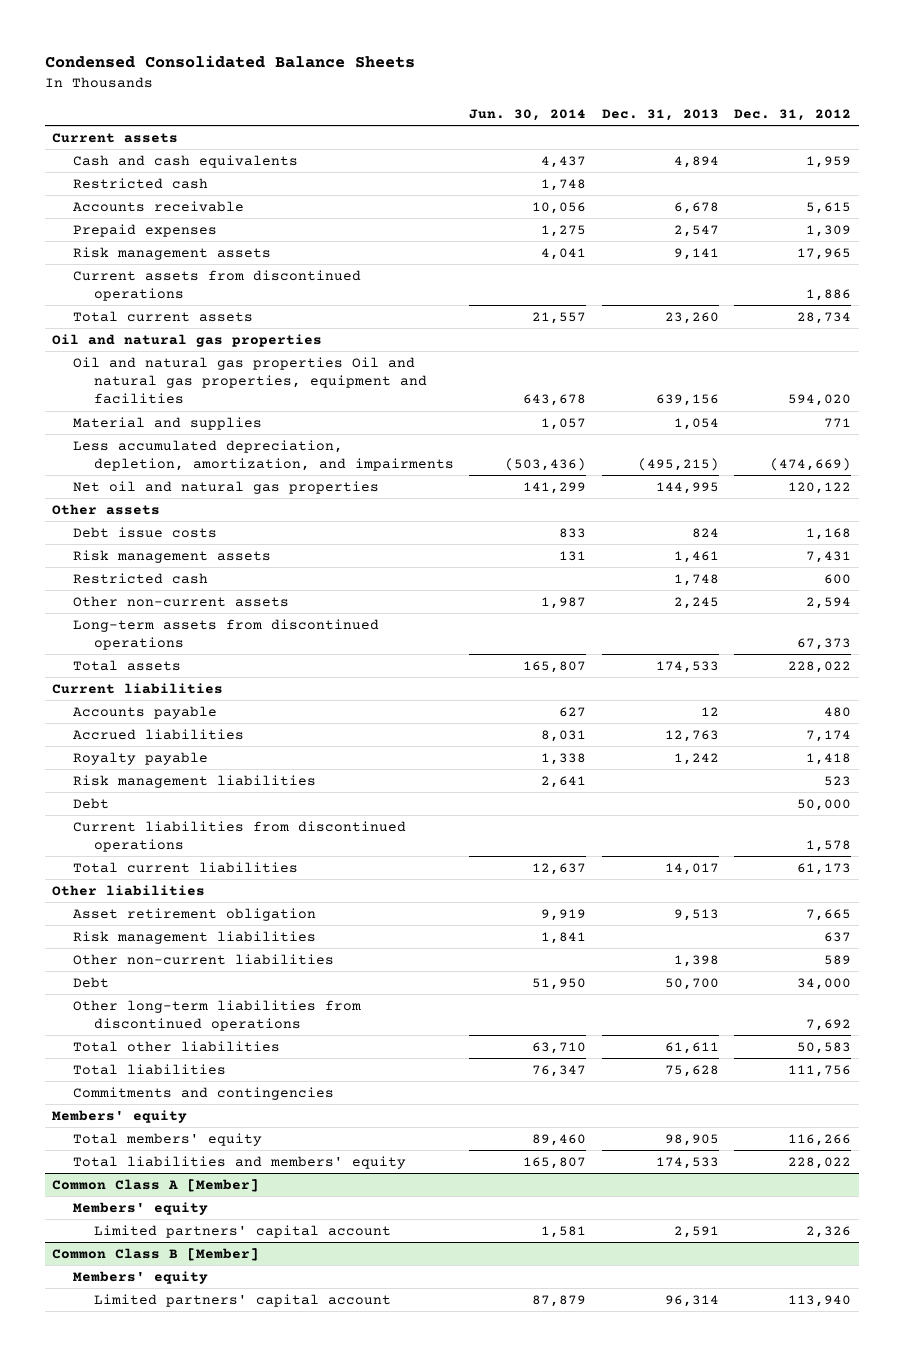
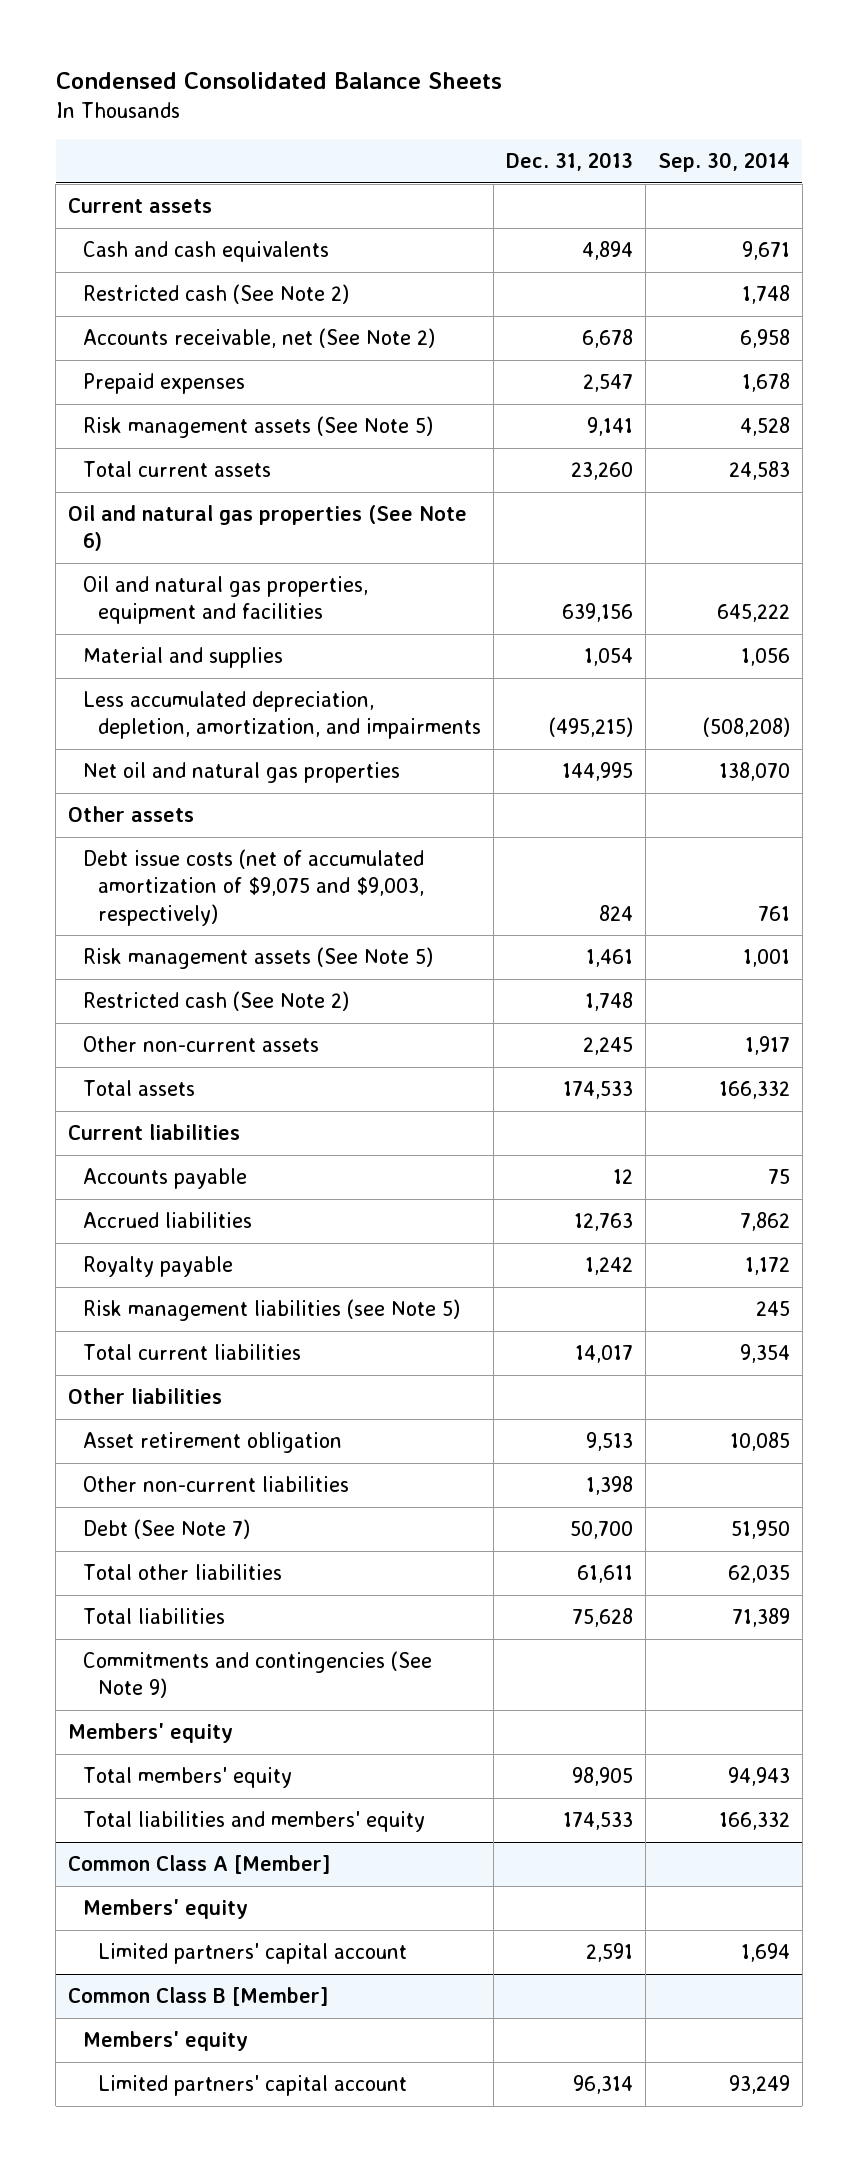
[469,108,587,121] Jun. 30, 2014 -> none
[734,108,852,121] Dec. 31, 2012 -> none
none -> [657,152,790,173] Sep. 30, 2014
[72,177,208,189] Restricted cash -> [83,284,350,305] Restricted cash (See Note 2)
[72,200,244,212] Accounts receivable -> [83,328,436,349] Accounts receivable, net (See Note 2)
[72,269,361,302] Current assets from discontinued operations -> none
[72,246,271,260] Risk management assets -> [83,416,434,439] Risk management assets (See Note 5)
[52,333,323,347] Oil and natural gas properties -> [68,505,468,552] Oil and natural gas properties (See Note 6)
[72,356,427,405] Oil and natural gas properties Oil and natural gas properties, equipment and facilities -> [83,576,369,625] Oil and natural gas properties, equipment and facilities
[72,526,217,538] Debt issue costs -> [83,849,425,926] Debt issue costs (net of accumulated amortization of $9,075 and $9,003, respectively)
[72,549,271,563] Risk management assets -> [83,947,434,970] Risk management assets (See Note 5)
[72,572,208,584] Restricted cash -> [83,991,350,1012] Restricted cash (See Note 2)
[72,618,379,651] Long-term assets from discontinued operations -> none
[72,797,109,809] Debt -> none
[72,820,406,853] Current liabilities from discontinued operations -> none
[72,774,316,788] Risk management liabilities -> [83,1299,461,1322] Risk management liabilities (see Note 5)
[72,930,316,944] Risk management liabilities -> none
[72,999,361,1032] Other long-term liabilities from discontinued operations -> none
[72,976,109,988] Debt -> [83,1519,251,1540] Debt (See Note 7)
[72,1086,334,1100] Commitments and contingencies -> [83,1651,433,1699] Commitments and contingencies (See Note 9)

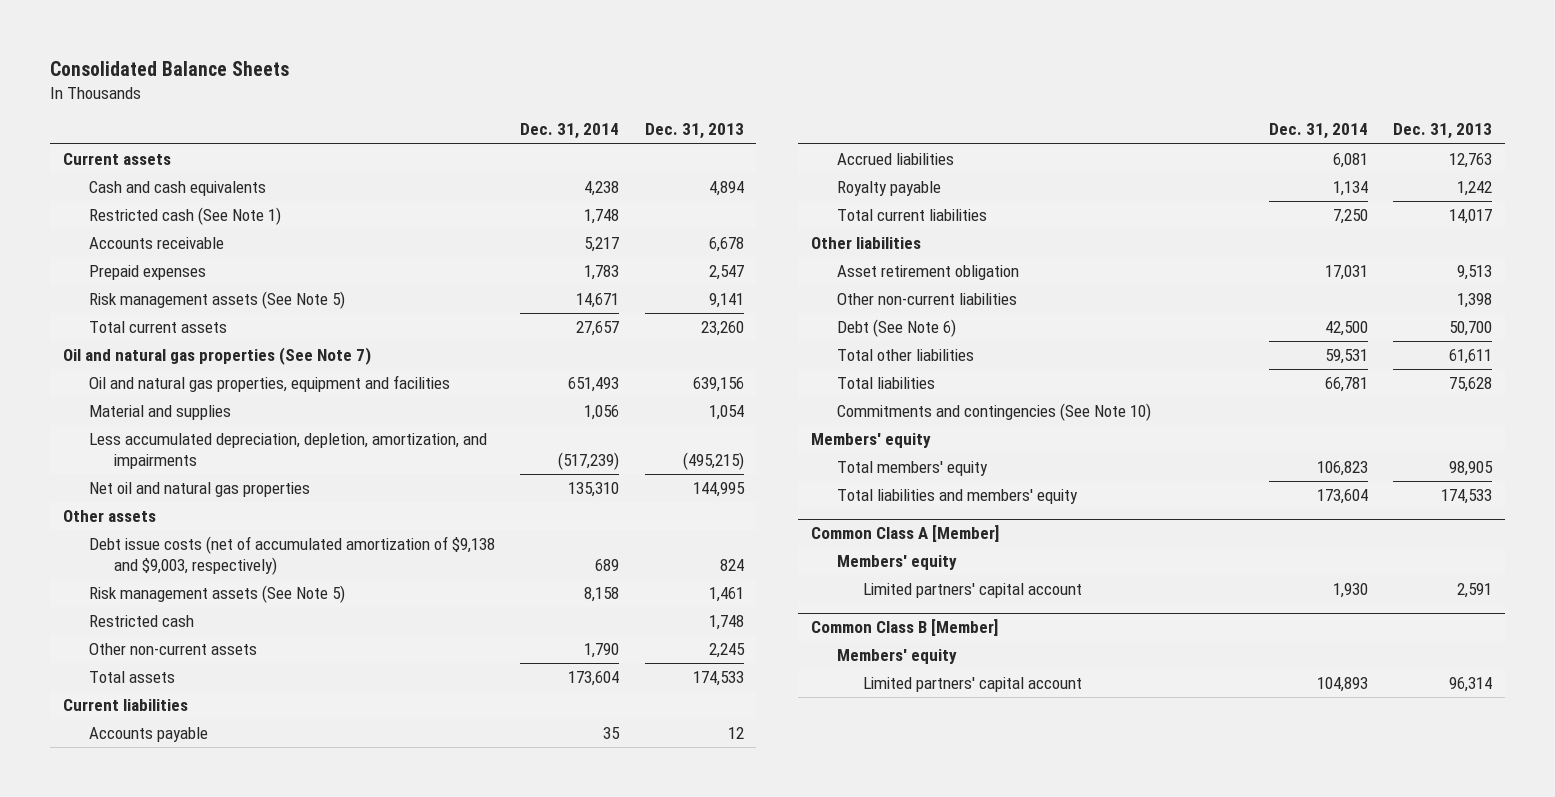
[55,71,502,89] Condensed Consolidated Balance Sheets -> [49,61,289,77] Consolidated Balance Sheets
[657,152,790,173] Sep. 30, 2014 -> none
none -> [520,123,620,140] Dec. 31, 2014
[83,284,350,305] Restricted cash (See Note 2) -> [88,206,281,225] Restricted cash (See Note 1)
[83,328,436,349] Accounts receivable, net (See Note 2) -> [88,236,224,249] Accounts receivable
[68,505,468,552] Oil and natural gas properties (See Note 6) -> [62,346,371,365] Oil and natural gas properties (See Note 7)
[83,849,425,926] Debt issue costs (net of accumulated amortization of $9,075 and $9,003, respectively) -> [88,535,495,575] Debt issue costs (net of accumulated amortization of $9,138 and $9,003, respectively)
[83,991,350,1012] Restricted cash (See Note 2) -> [88,614,194,627] Restricted cash
[83,1299,461,1322] Risk management liabilities (see Note 5) -> none
[83,1519,251,1540] Debt (See Note 7) -> [836,318,956,337] Debt (See Note 6)
[83,1651,433,1699] Commitments and contingencies (See Note 9) -> [836,402,1151,421] Commitments and contingencies (See Note 10)

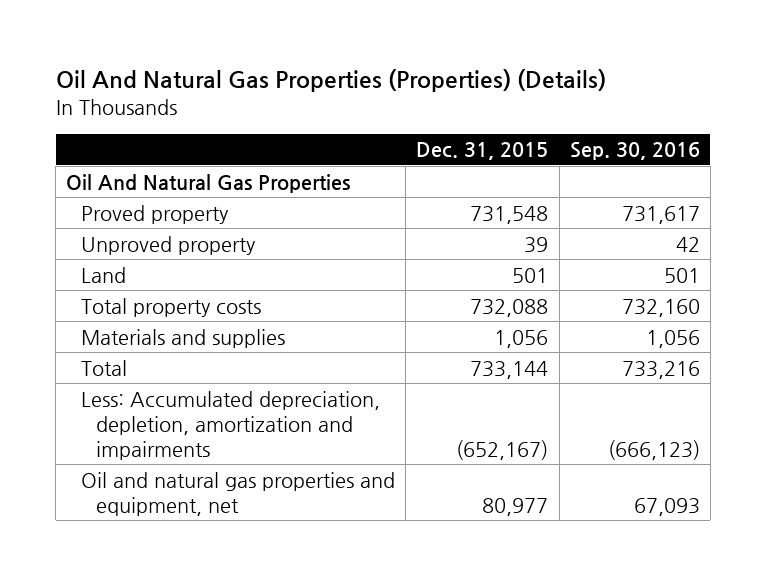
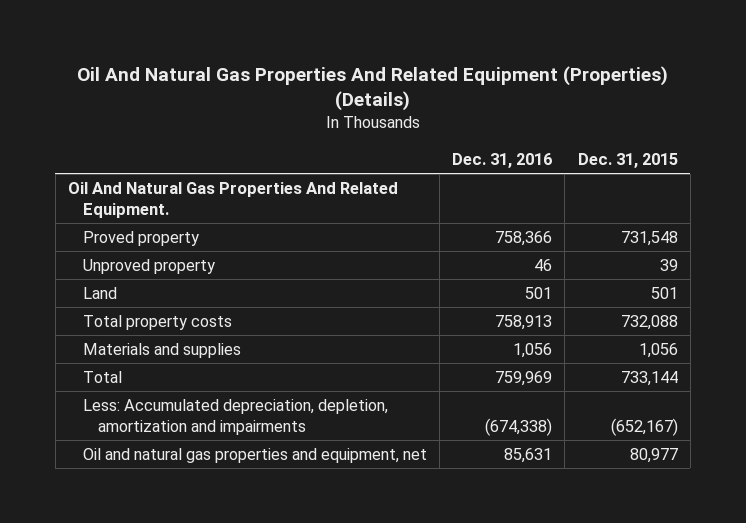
[55,68,606,92] Oil And Natural Gas Properties (Properties) (Details) -> [76,65,668,112] Oil And Natural Gas Properties And Related Equipment (Properties) (Details)
[569,142,700,161] Sep. 30, 2016 -> none
none -> [452,152,553,168] Dec. 31, 2016
[66,173,351,193] Oil And Natural Gas Properties -> [67,182,398,219] Oil And Natural Gas Properties And Related Equipment.

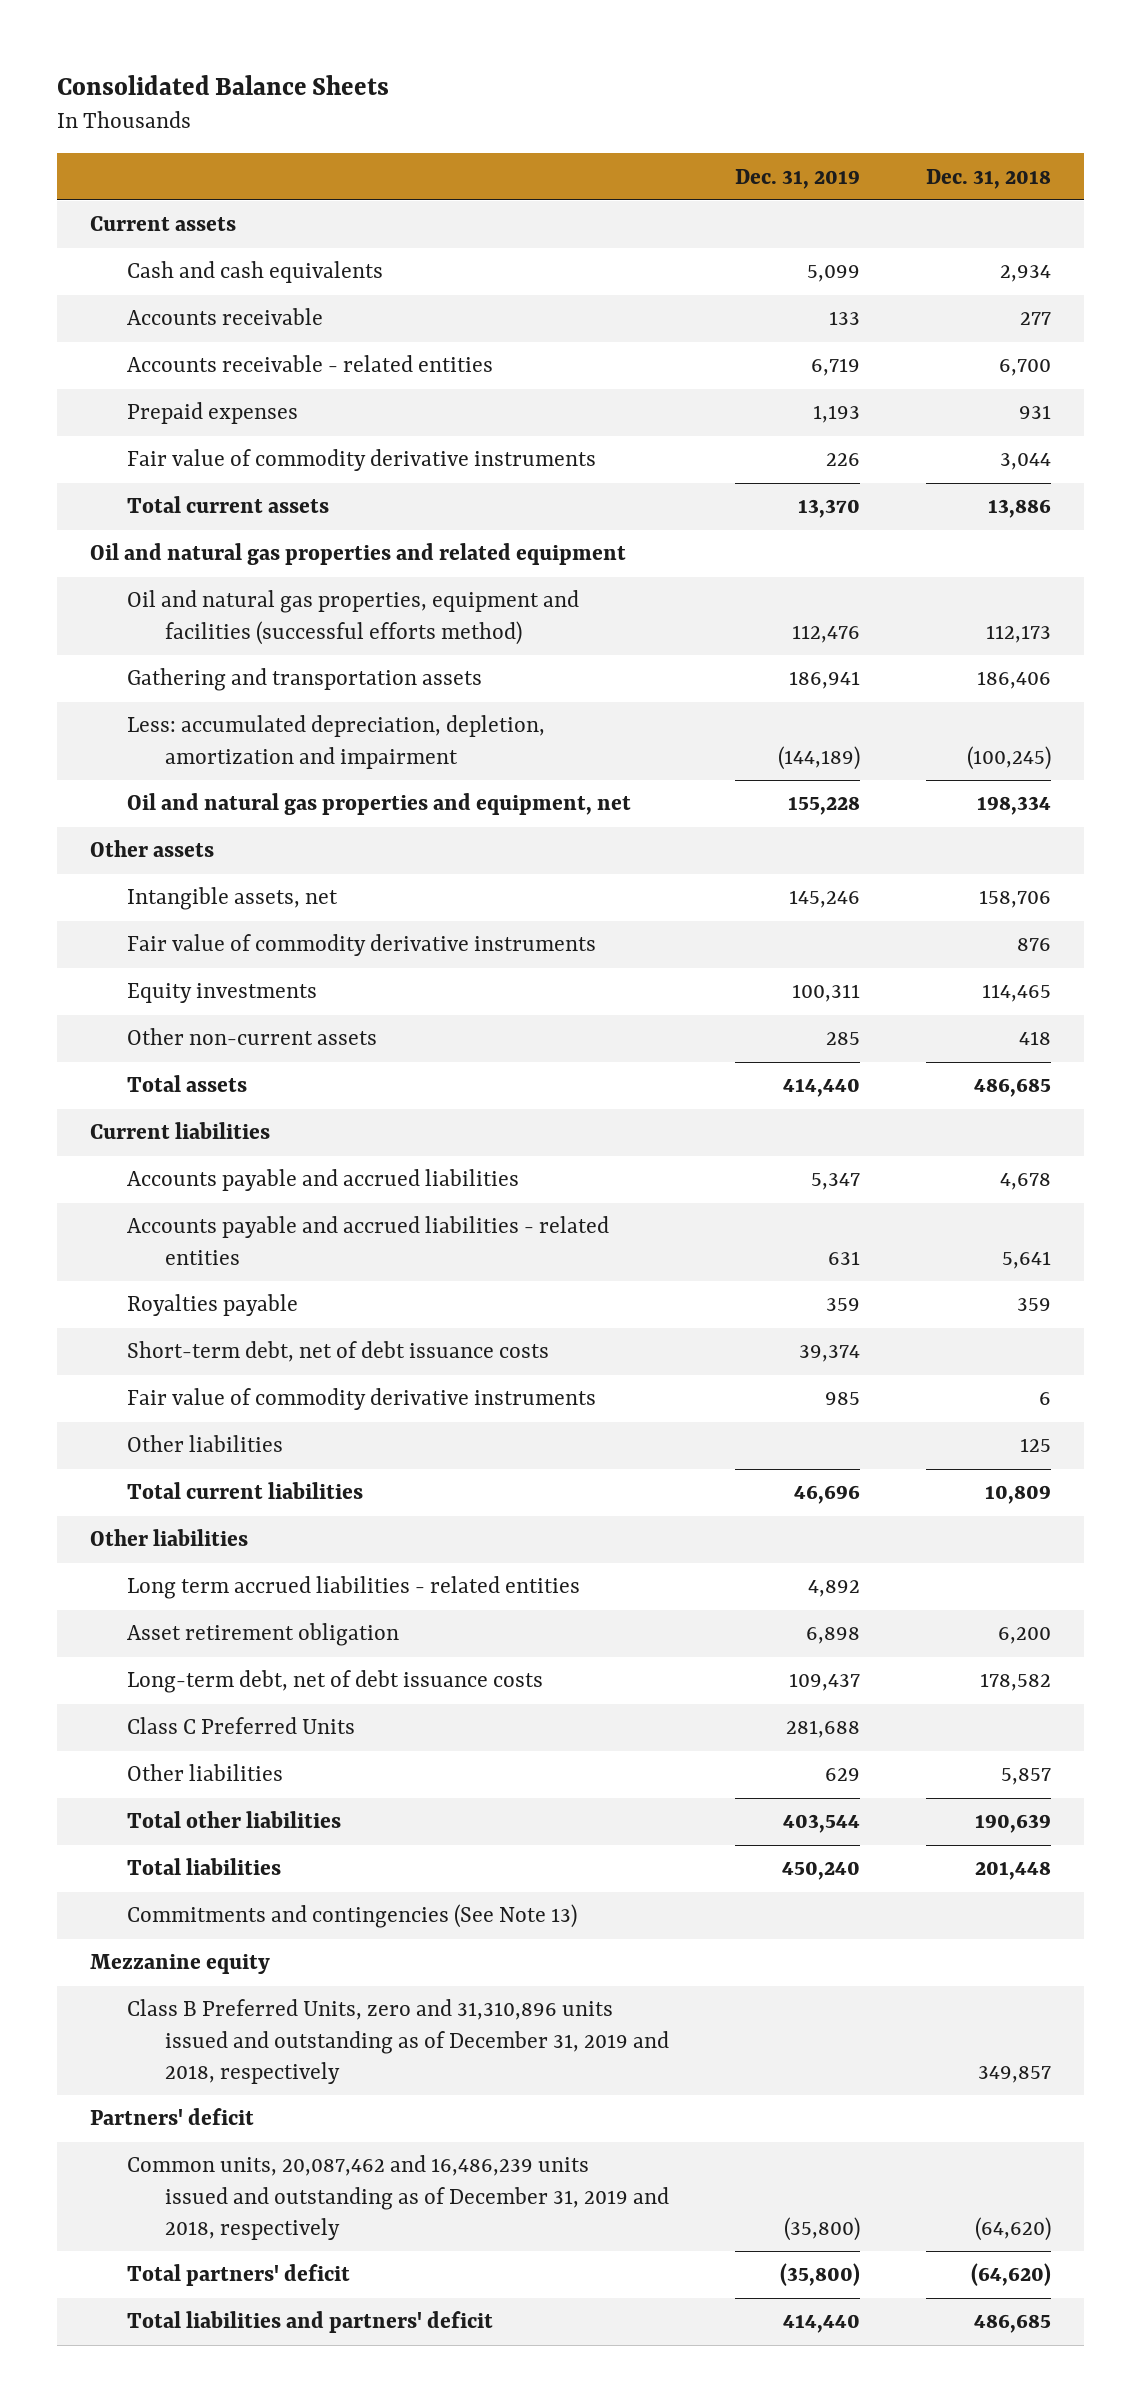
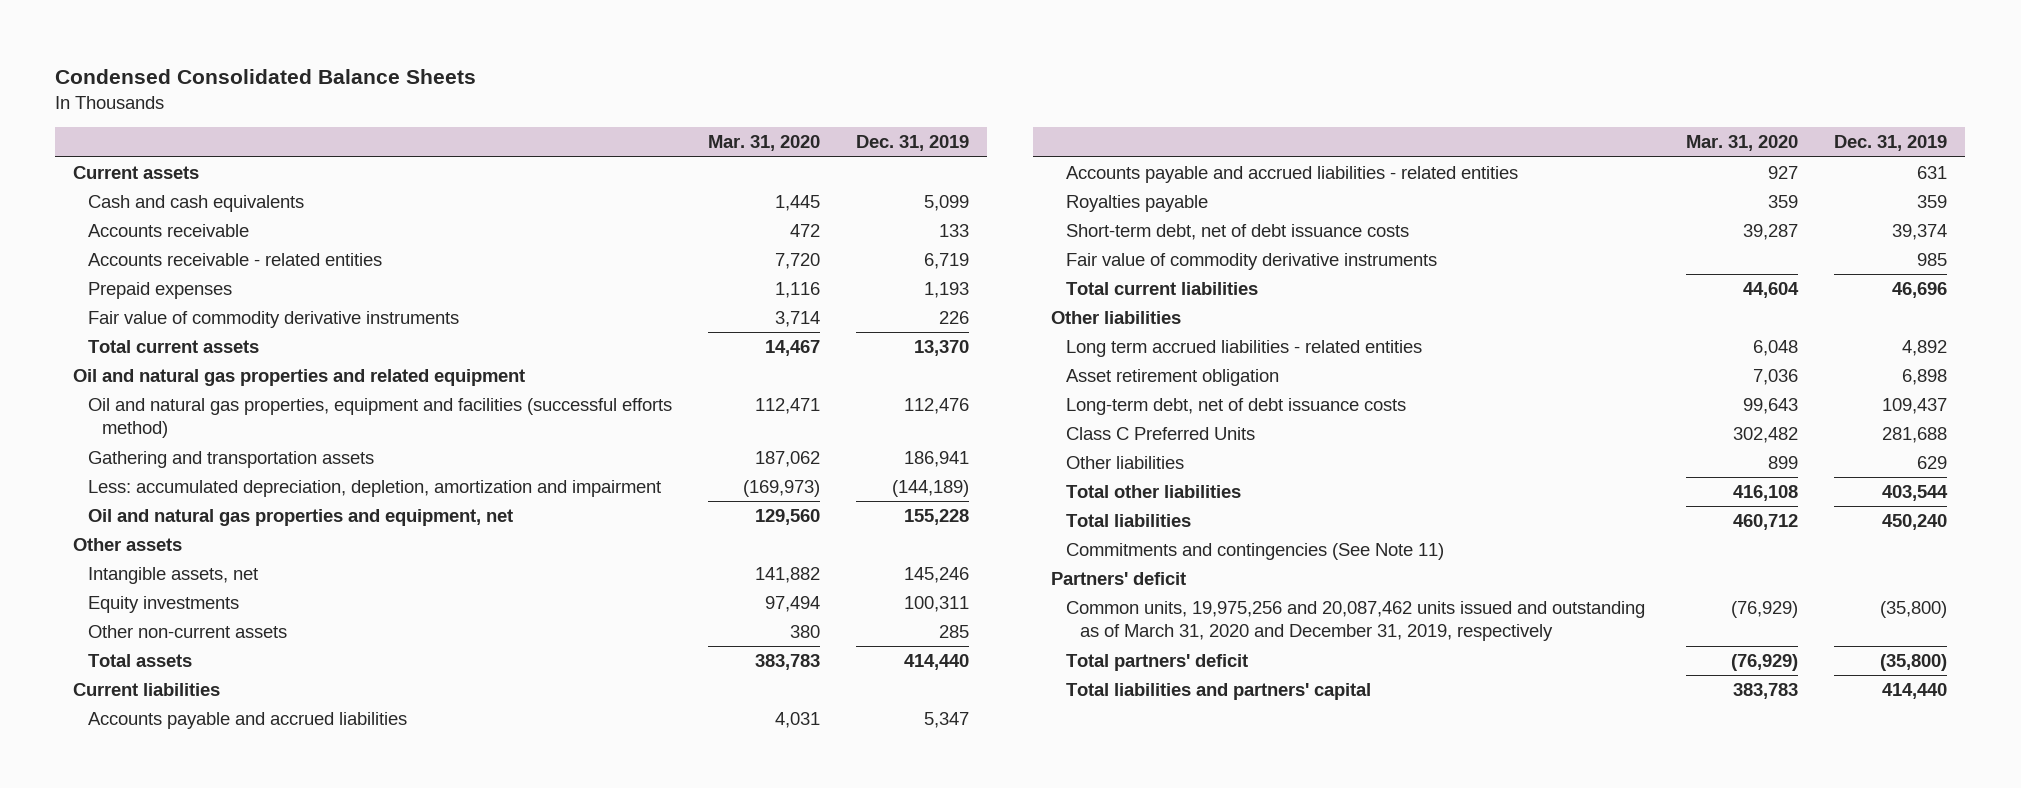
[56,75,389,96] Consolidated Balance Sheets -> [55,68,477,84] Condensed Consolidated Balance Sheets
[925,168,1051,189] Dec. 31, 2018 -> none
none -> [708,135,821,152] Mar. 31, 2020
[127,934,597,957] Fair value of commodity derivative instruments -> none
[127,1435,284,1453] Other liabilities -> none
[89,1954,270,1975] Mezzanine equity -> none
[127,1999,670,2084] Class B Preferred Units, zero and 31,310,896 units issued and outstanding as of December 31, 2019 and 2018, respectively -> none
[127,1904,578,1929] Commitments and contingencies (See Note 13) -> [1065,543,1444,561] Commitments and contingencies (See Note 11)
[127,2155,670,2240] Common units, 20,087,462 and 16,486,239 units issued and outstanding as of December 31, 2019 and 2018, respectively -> [1065,601,1645,642] Common units, 19,975,256 and 20,087,462 units issued and outstanding as of March 31, 2020 and December 31, 2019, respectively
[127,2311,494,2334] Total liabilities and partners' deficit -> [1065,683,1371,701] Total liabilities and partners' capital

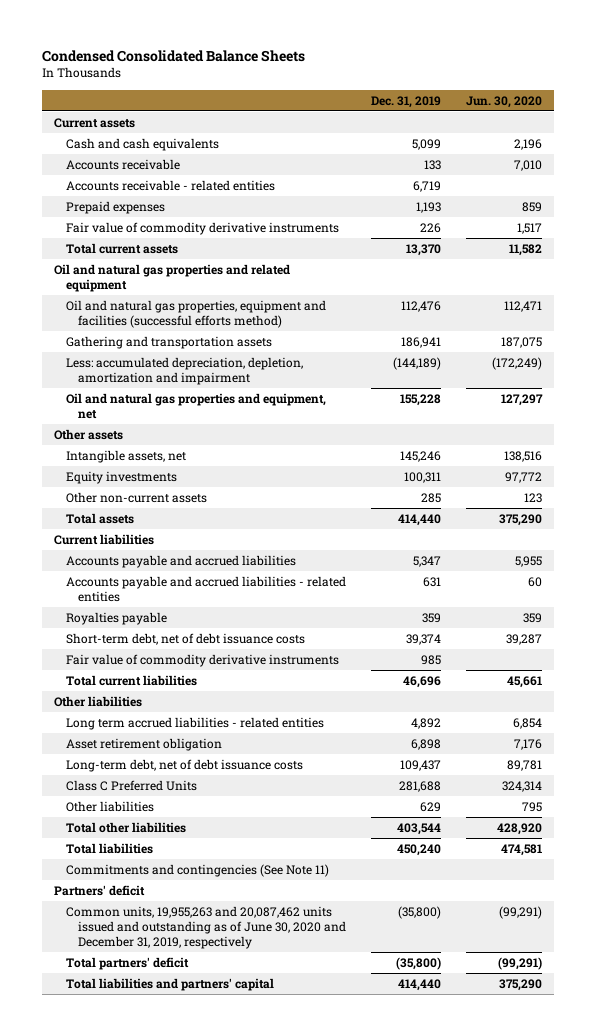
[708,135,821,152] Mar. 31, 2020 -> none
none -> [465,95,542,108] Jun. 30, 2020
[1065,601,1645,642] Common units, 19,975,256 and 20,087,462 units issued and outstanding as of March 31, 2020 and December 31, 2019, respectively -> [66,905,347,950] Common units, 19,955,263 and 20,087,462 units issued and outstanding as of June 30, 2020 and December 31, 2019, respectively

